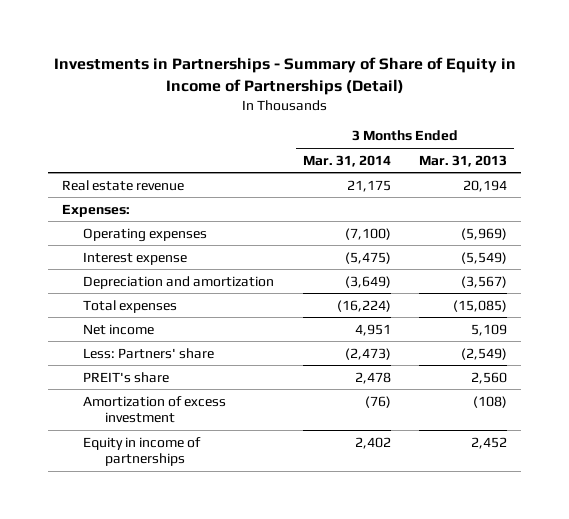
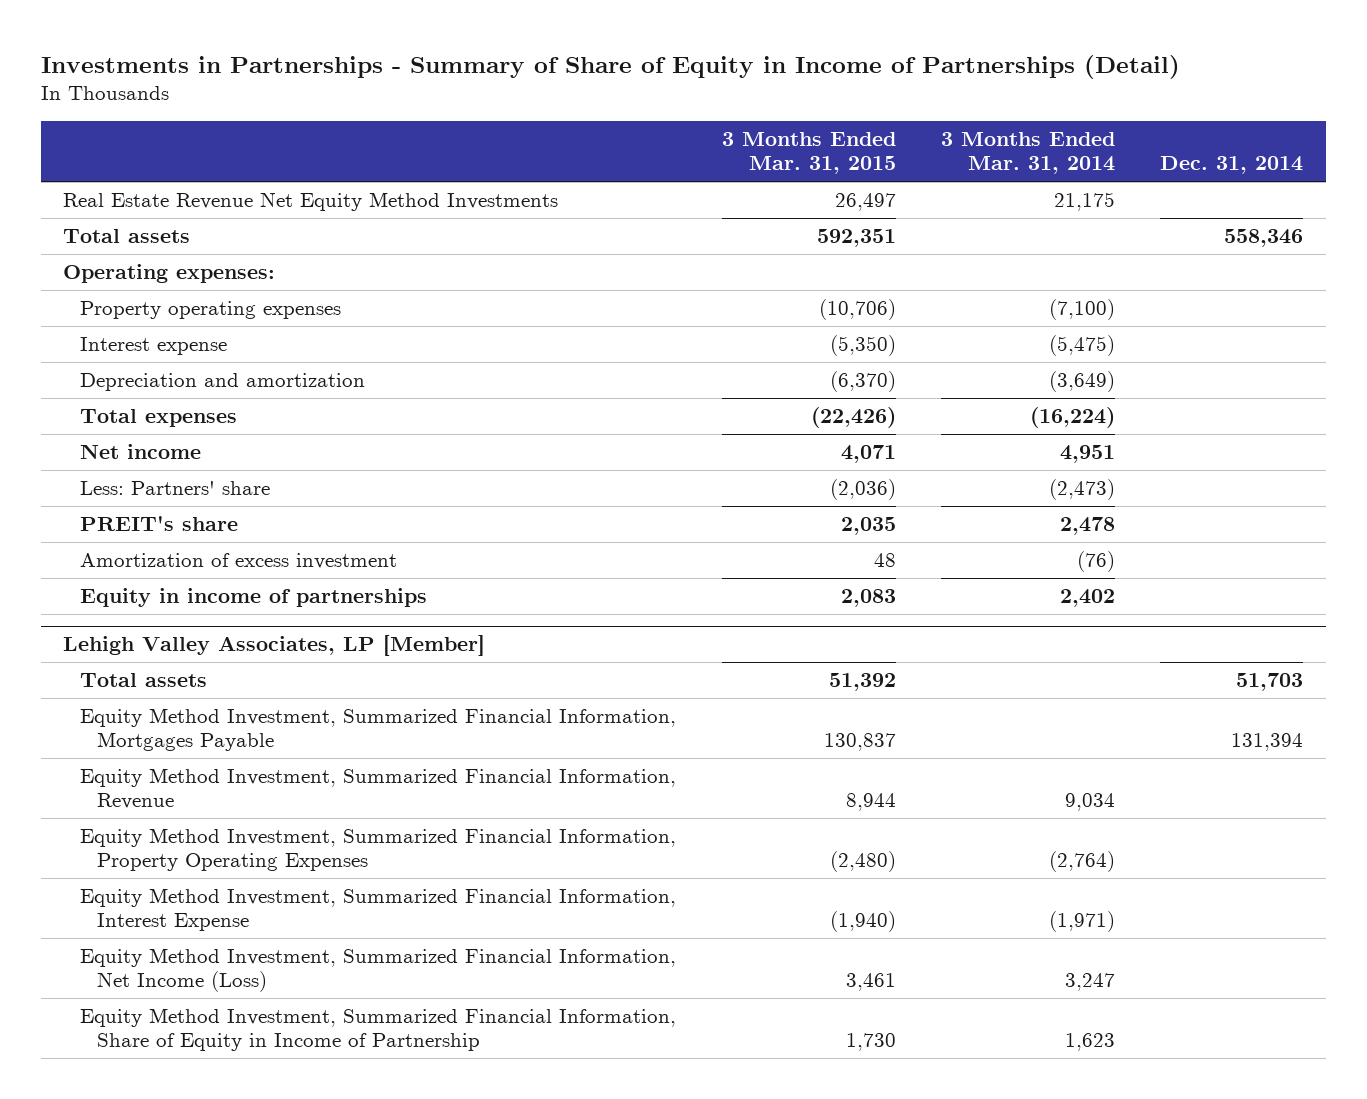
[419,154,508,167] Mar. 31, 2013 -> none
none -> [721,131,896,175] 3 Months Ended Mar. 31, 2015
none -> [1160,156,1304,175] Dec. 31, 2014
[61,179,184,191] Real estate revenue -> [63,191,559,211] Real Estate Revenue Net Equity Method Investments
none -> [63,228,191,243] Total assets
[61,203,130,217] Expenses: -> [63,263,276,283] Operating expenses:
[83,227,208,242] Operating expenses -> [80,300,342,319] Property operating expenses
none -> [63,635,486,657] Lehigh Valley Associates, LP [Member]
none -> [80,672,208,687] Total assets
none -> [80,707,677,752] Equity Method Investment, Summarized Financial Information, Mortgages Payable
none -> [80,767,677,810] Equity Method Investment, Summarized Financial Information, Revenue
none -> [80,827,677,872] Equity Method Investment, Summarized Financial Information, Property Operating Expenses
none -> [80,887,677,932] Equity Method Investment, Summarized Financial Information, Interest Expense
none -> [80,947,677,993] Equity Method Investment, Summarized Financial Information, Net Income (Loss)
none -> [80,1007,677,1052] Equity Method Investment, Summarized Financial Information, Share of Equity in Income of Partnership

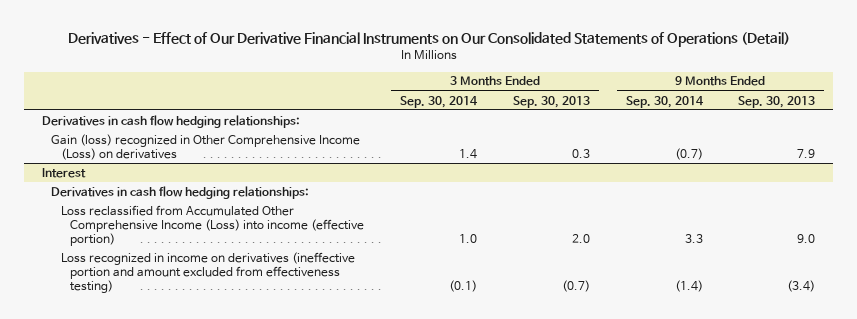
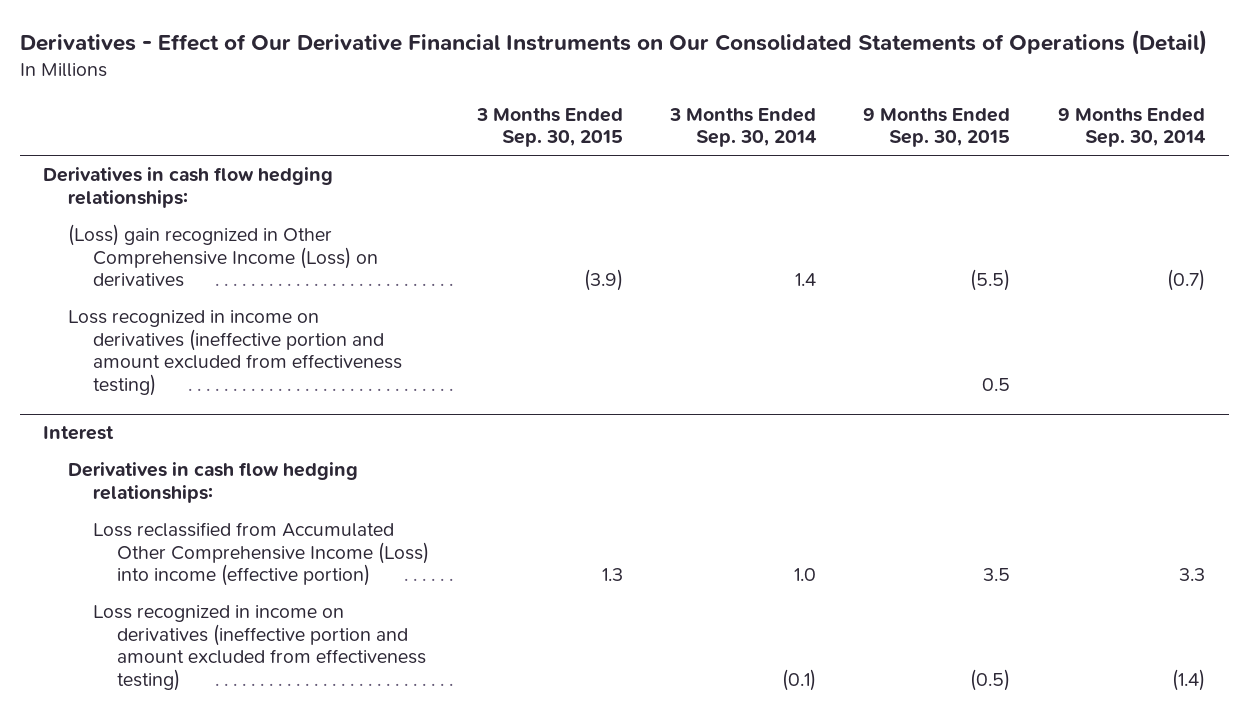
[512,95,590,108] Sep. 30, 2013 -> none
[738,95,816,108] Sep. 30, 2013 -> none
none -> [475,107,623,148] 3 Months Ended Sep. 30, 2015
none -> [863,107,1011,148] 9 Months Ended Sep. 30, 2015
[51,133,361,161] Gain (loss) recognized in Other Comprehensive Income (Loss) on derivatives -> [68,224,378,288] (Loss) gain recognized in Other Comprehensive Income (Loss) on derivatives
none -> [68,310,402,397] Loss recognized in income on derivatives (ineffective portion and amount excluded from effectiveness testing)

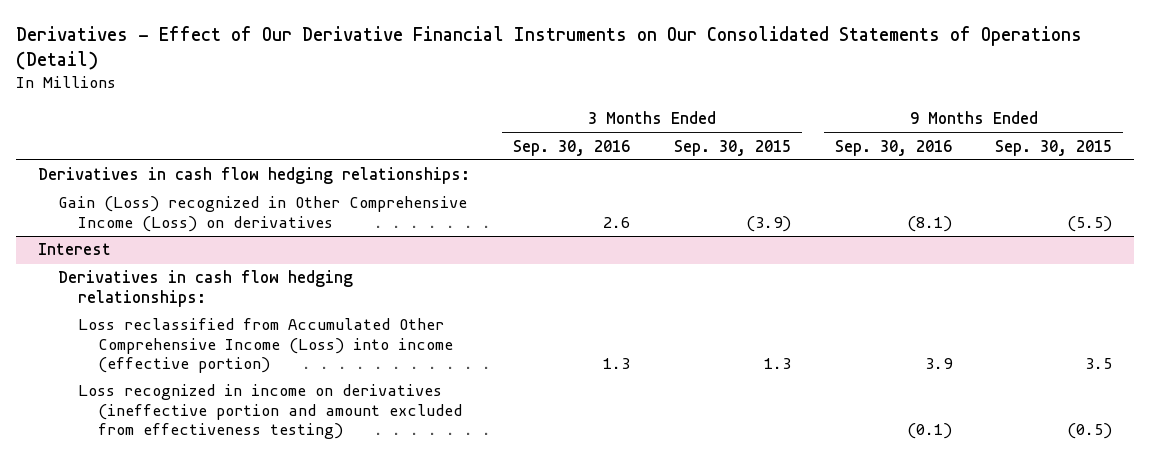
[669,107,818,148] 3 Months Ended Sep. 30, 2014 -> none
[1057,107,1206,148] 9 Months Ended Sep. 30, 2014 -> none
none -> [513,139,631,156] Sep. 30, 2016
none -> [834,139,952,156] Sep. 30, 2016
[68,310,402,397] Loss recognized in income on derivatives (ineffective portion and amount excluded from effectiveness testing) -> none
[68,224,378,288] (Loss) gain recognized in Other Comprehensive Income (Loss) on derivatives -> [57,196,467,232] Gain (Loss) recognized in Other Comprehensive Income (Loss) on derivatives

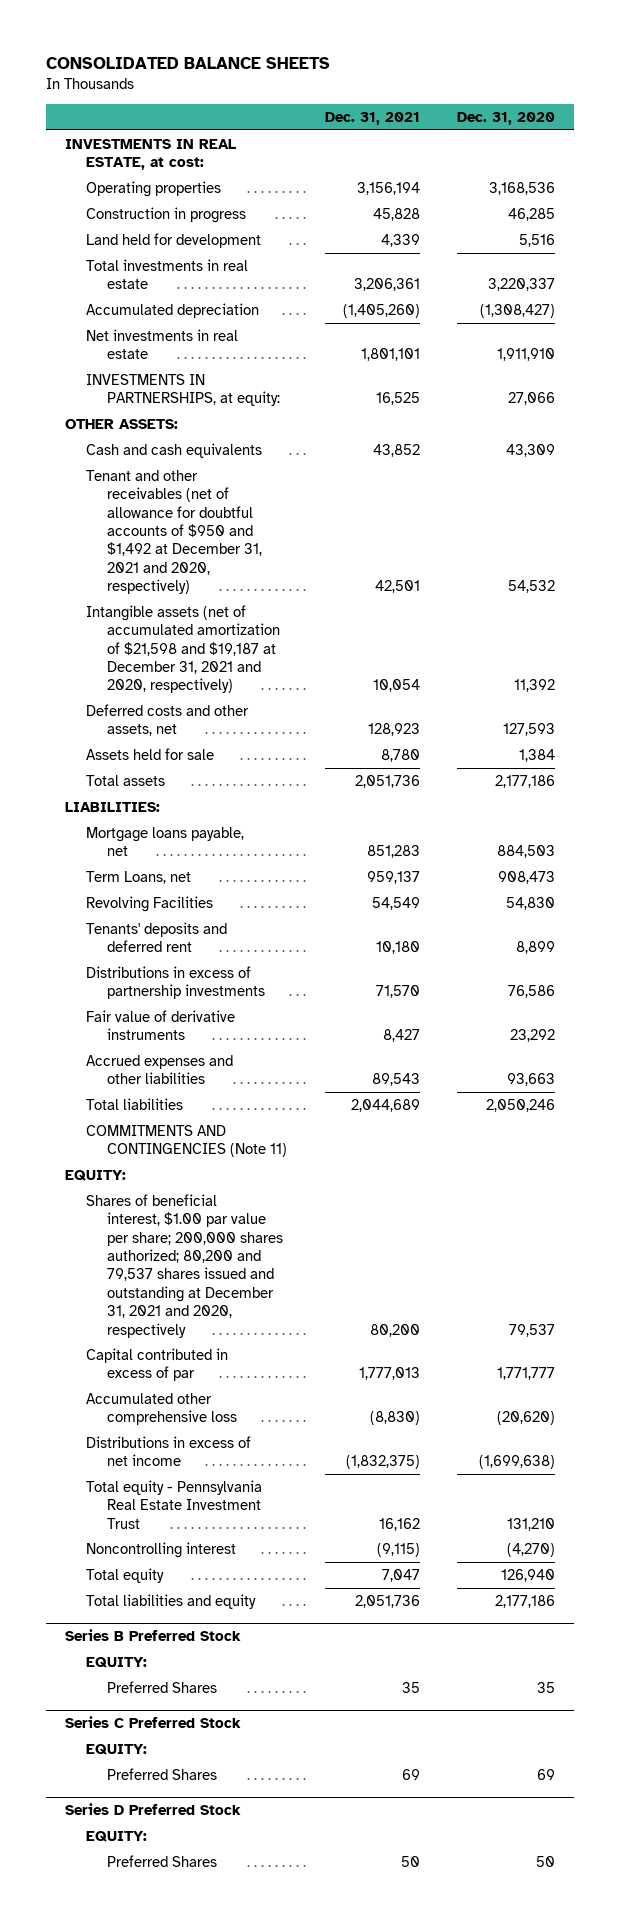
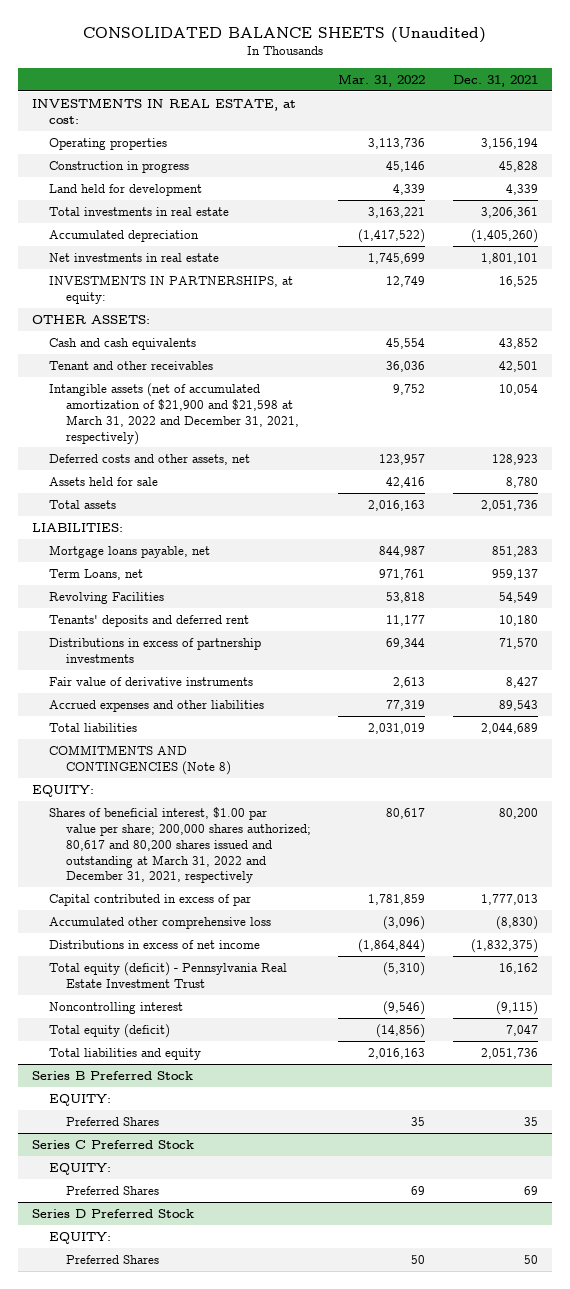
[46,57,331,70] CONSOLIDATED BALANCE SHEETS -> [83,26,487,43] CONSOLIDATED BALANCE SHEETS (Unaudited)
[457,111,556,125] Dec. 31, 2020 -> none
none -> [338,73,426,87] Mar. 31, 2022
[86,469,263,595] Tenant and other receivables (net of allowance for doubtful accounts of $950 and $1,492 at December 31, 2021 and 2020, respectively) -> [48,360,213,370] Tenant and other receivables
[86,604,281,694] Intangible assets (net of accumulated amortization of $21,598 and $19,187 at December 31, 2021 and 2020, respectively) -> [48,382,299,445] Intangible assets (net of accumulated amortization of $21,900 and $21,598 at March 31, 2022 and December 31, 2021, respectively)
[86,1124,288,1158] COMMITMENTS AND CONTINGENCIES (Note 11) -> [48,744,231,775] COMMITMENTS AND CONTINGENCIES (Note 8)
[86,1193,284,1338] Shares of beneficial interest, $1.00 par value per share; 200,000 shares authorized; 80,200 and 79,537 shares issued and outstanding at December 31, 2021 and 2020, respectively -> [48,806,311,884] Shares of beneficial interest, $1.00 par value per share; 200,000 shares authorized; 80,617 and 80,200 shares issued and outstanding at March 31, 2022 and December 31, 2021, respectively
[86,1479,263,1529] Total equity - Pennsylvania Real Estate Investment Trust -> [48,961,287,988] Total equity (deficit) - Pennsylvania Real Estate Investment Trust
[86,1567,165,1583] Total equity -> [48,1023,170,1038] Total equity (deficit)

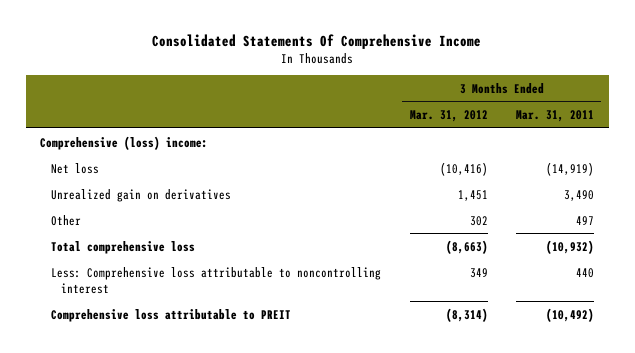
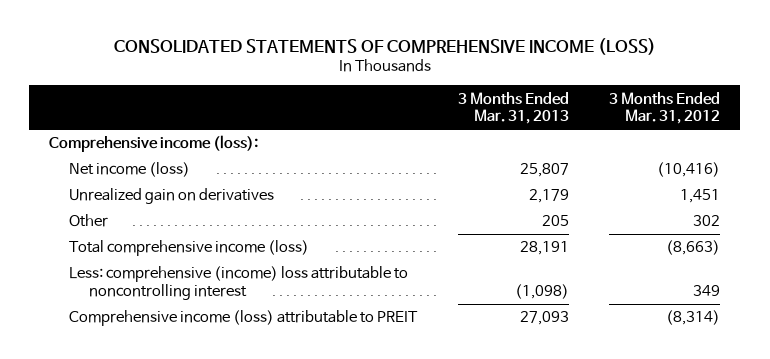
[152,33,482,49] Consolidated Statements Of Comprehensive Income -> [113,37,656,55] CONSOLIDATED STATEMENTS OF COMPREHENSIVE INCOME (LOSS)
[516,110,595,123] Mar. 31, 2011 -> none
none -> [457,91,569,125] 3 Months Ended Mar. 31, 2013
[40,135,209,150] Comprehensive (loss) income: -> [49,135,259,153] Comprehensive income (loss):
[50,162,99,174] Net loss -> [69,162,191,178] Net income (loss)
[50,240,195,254] Total comprehensive loss -> [69,240,310,257] Total comprehensive income (loss)
[50,266,381,294] Less: Comprehensive loss attributable to noncontrolling interest -> [69,266,409,300] Less: comprehensive (income) loss attributable to noncontrolling interest
[50,308,291,322] Comprehensive loss attributable to PREIT -> [69,310,419,327] Comprehensive income (loss) attributable to PREIT

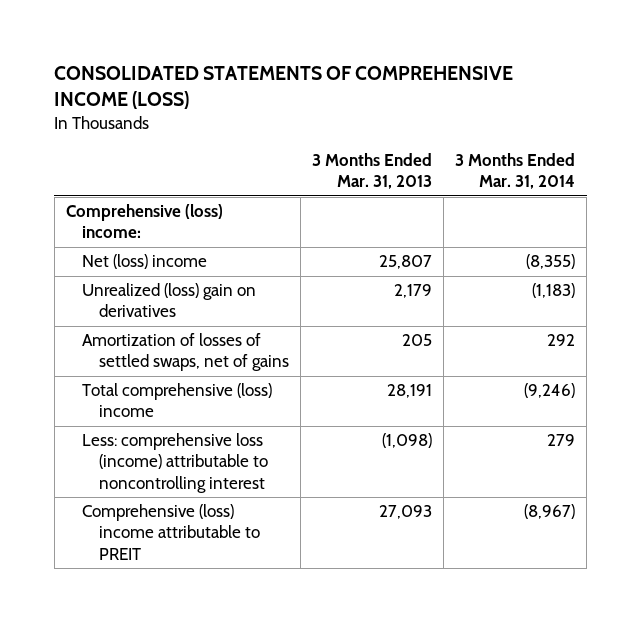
[609,91,721,125] 3 Months Ended Mar. 31, 2012 -> none
none -> [454,152,575,190] 3 Months Ended Mar. 31, 2014
[69,214,109,228] Other -> none
[49,135,259,153] Comprehensive income (loss): -> [65,204,223,239] Comprehensive (loss) income:
[69,162,191,178] Net income (loss) -> [82,254,208,270] Net (loss) income
[69,188,275,205] Unrealized gain on derivatives -> [82,283,257,318] Unrealized (loss) gain on derivatives
none -> [82,333,289,372] Amortization of losses of settled swaps, net of gains
[69,240,310,257] Total comprehensive income (loss) -> [82,383,273,418] Total comprehensive (loss) income
[69,266,409,300] Less: comprehensive (income) loss attributable to noncontrolling interest -> [82,433,268,493] Less: comprehensive loss (income) attributable to noncontrolling interest
[69,310,419,327] Comprehensive income (loss) attributable to PREIT -> [82,504,260,560] Comprehensive (loss) income attributable to PREIT

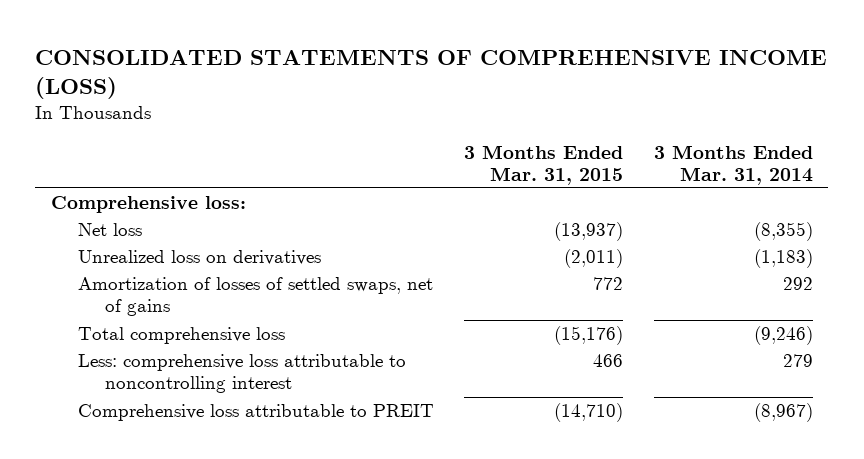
[311,152,432,190] 3 Months Ended Mar. 31, 2013 -> none
none -> [464,144,624,185] 3 Months Ended Mar. 31, 2015
[65,204,223,239] Comprehensive (loss) income: -> [50,196,246,214] Comprehensive loss:
[82,254,208,270] Net (loss) income -> [77,223,142,237] Net loss
[82,283,257,318] Unrealized (loss) gain on derivatives -> [77,250,321,266] Unrealized loss on derivatives
[82,383,273,418] Total comprehensive (loss) income -> [77,327,285,345] Total comprehensive loss
[82,433,268,493] Less: comprehensive loss (income) attributable to noncontrolling interest -> [77,354,406,394] Less: comprehensive loss attributable to noncontrolling interest
[82,504,260,560] Comprehensive (loss) income attributable to PREIT -> [77,404,434,422] Comprehensive loss attributable to PREIT

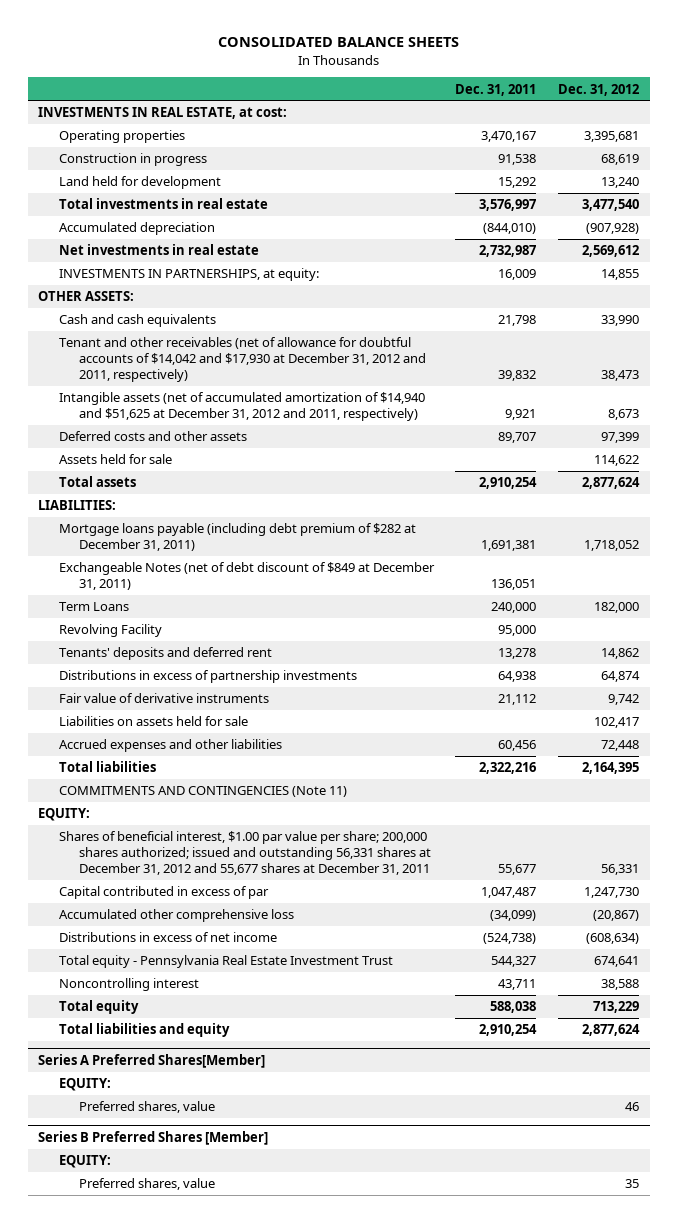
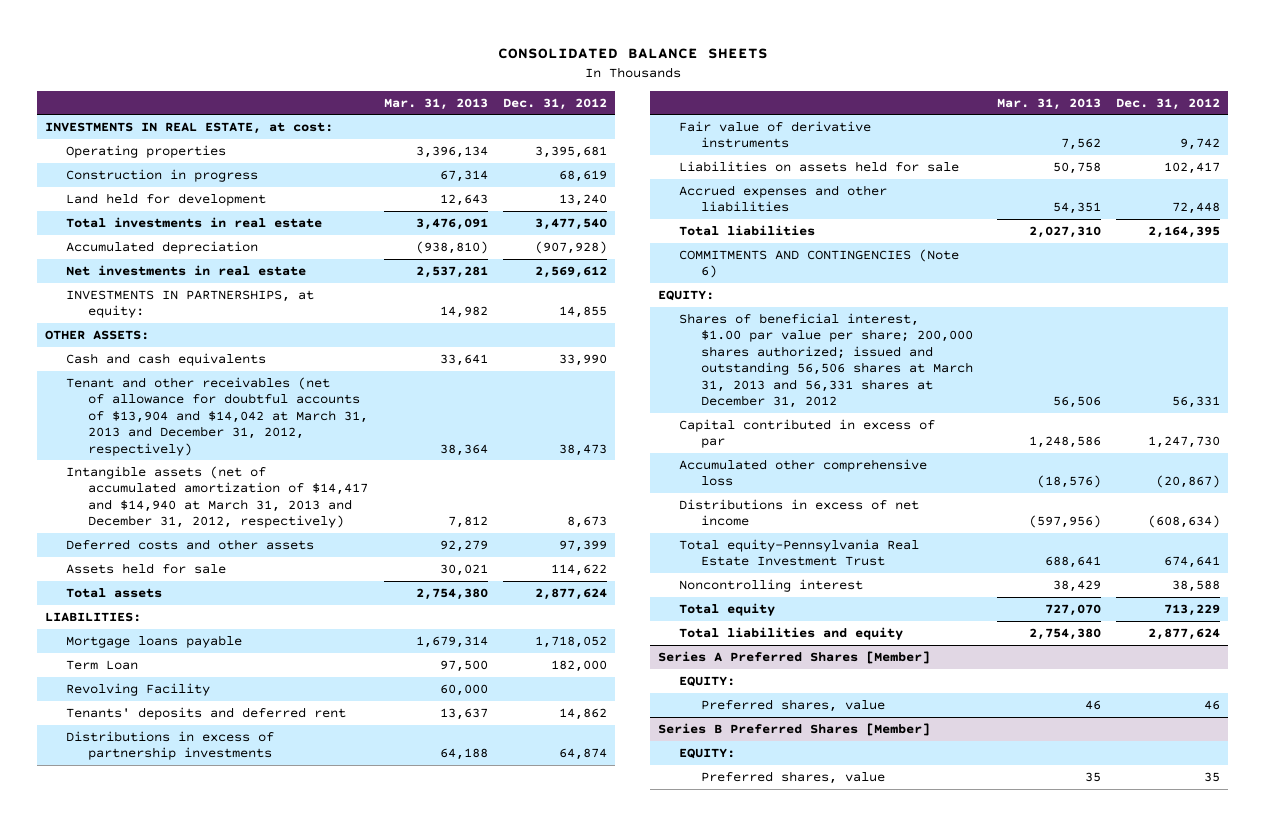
[455,83,537,96] Dec. 31, 2011 -> none
none -> [383,97,488,110] Mar. 31, 2013
[58,337,426,382] Tenant and other receivables (net of allowance for doubtful accounts of $14,042 and $17,930 at December 31, 2012 and 2011, respectively) -> [66,376,368,456] Tenant and other receivables (net of allowance for doubtful accounts of $13,904 and $14,042 at March 31, 2013 and December 31, 2012, respectively)
[58,392,425,421] Intangible assets (net of accumulated amortization of $14,940 and $51,625 at December 31, 2012 and 2011, respectively) -> [66,465,368,529] Intangible assets (net of accumulated amortization of $14,417 and $14,940 at March 31, 2013 and December 31, 2012, respectively)
[58,562,435,590] Exchangeable Notes (net of debt discount of $849 at December 31, 2011) -> none
[58,523,416,551] Mortgage loans payable (including debt premium of $282 at December 31, 2011) -> [66,634,243,648] Mortgage loans payable
[58,602,129,612] Term Loans -> [66,659,139,670] Term Loan
[58,786,347,798] COMMITMENTS AND CONTINGENCIES (Note 11) -> [679,248,960,279] COMMITMENTS AND CONTINGENCIES (Note 6)
[58,831,431,875] Shares of beneficial interest, $1.00 par value per share; 200,000 shares authorized; issued and outstanding 56,331 shares at December 31, 2012 and 55,677 shares at December 31, 2011 -> [679,312,973,408] Shares of beneficial interest, $1.00 par value per share; 200,000 shares authorized; issued and outstanding 56,506 shares at March 31, 2013 and 56,331 shares at December 31, 2012
[58,955,393,969] Total equity - Pennsylvania Real Estate Investment Trust -> [679,538,920,567] Total equity-Pennsylvania Real Estate Investment Trust
[38,1053,266,1068] Series A Preferred Shares[Member] -> [657,650,930,664] Series A Preferred Shares [Member]

